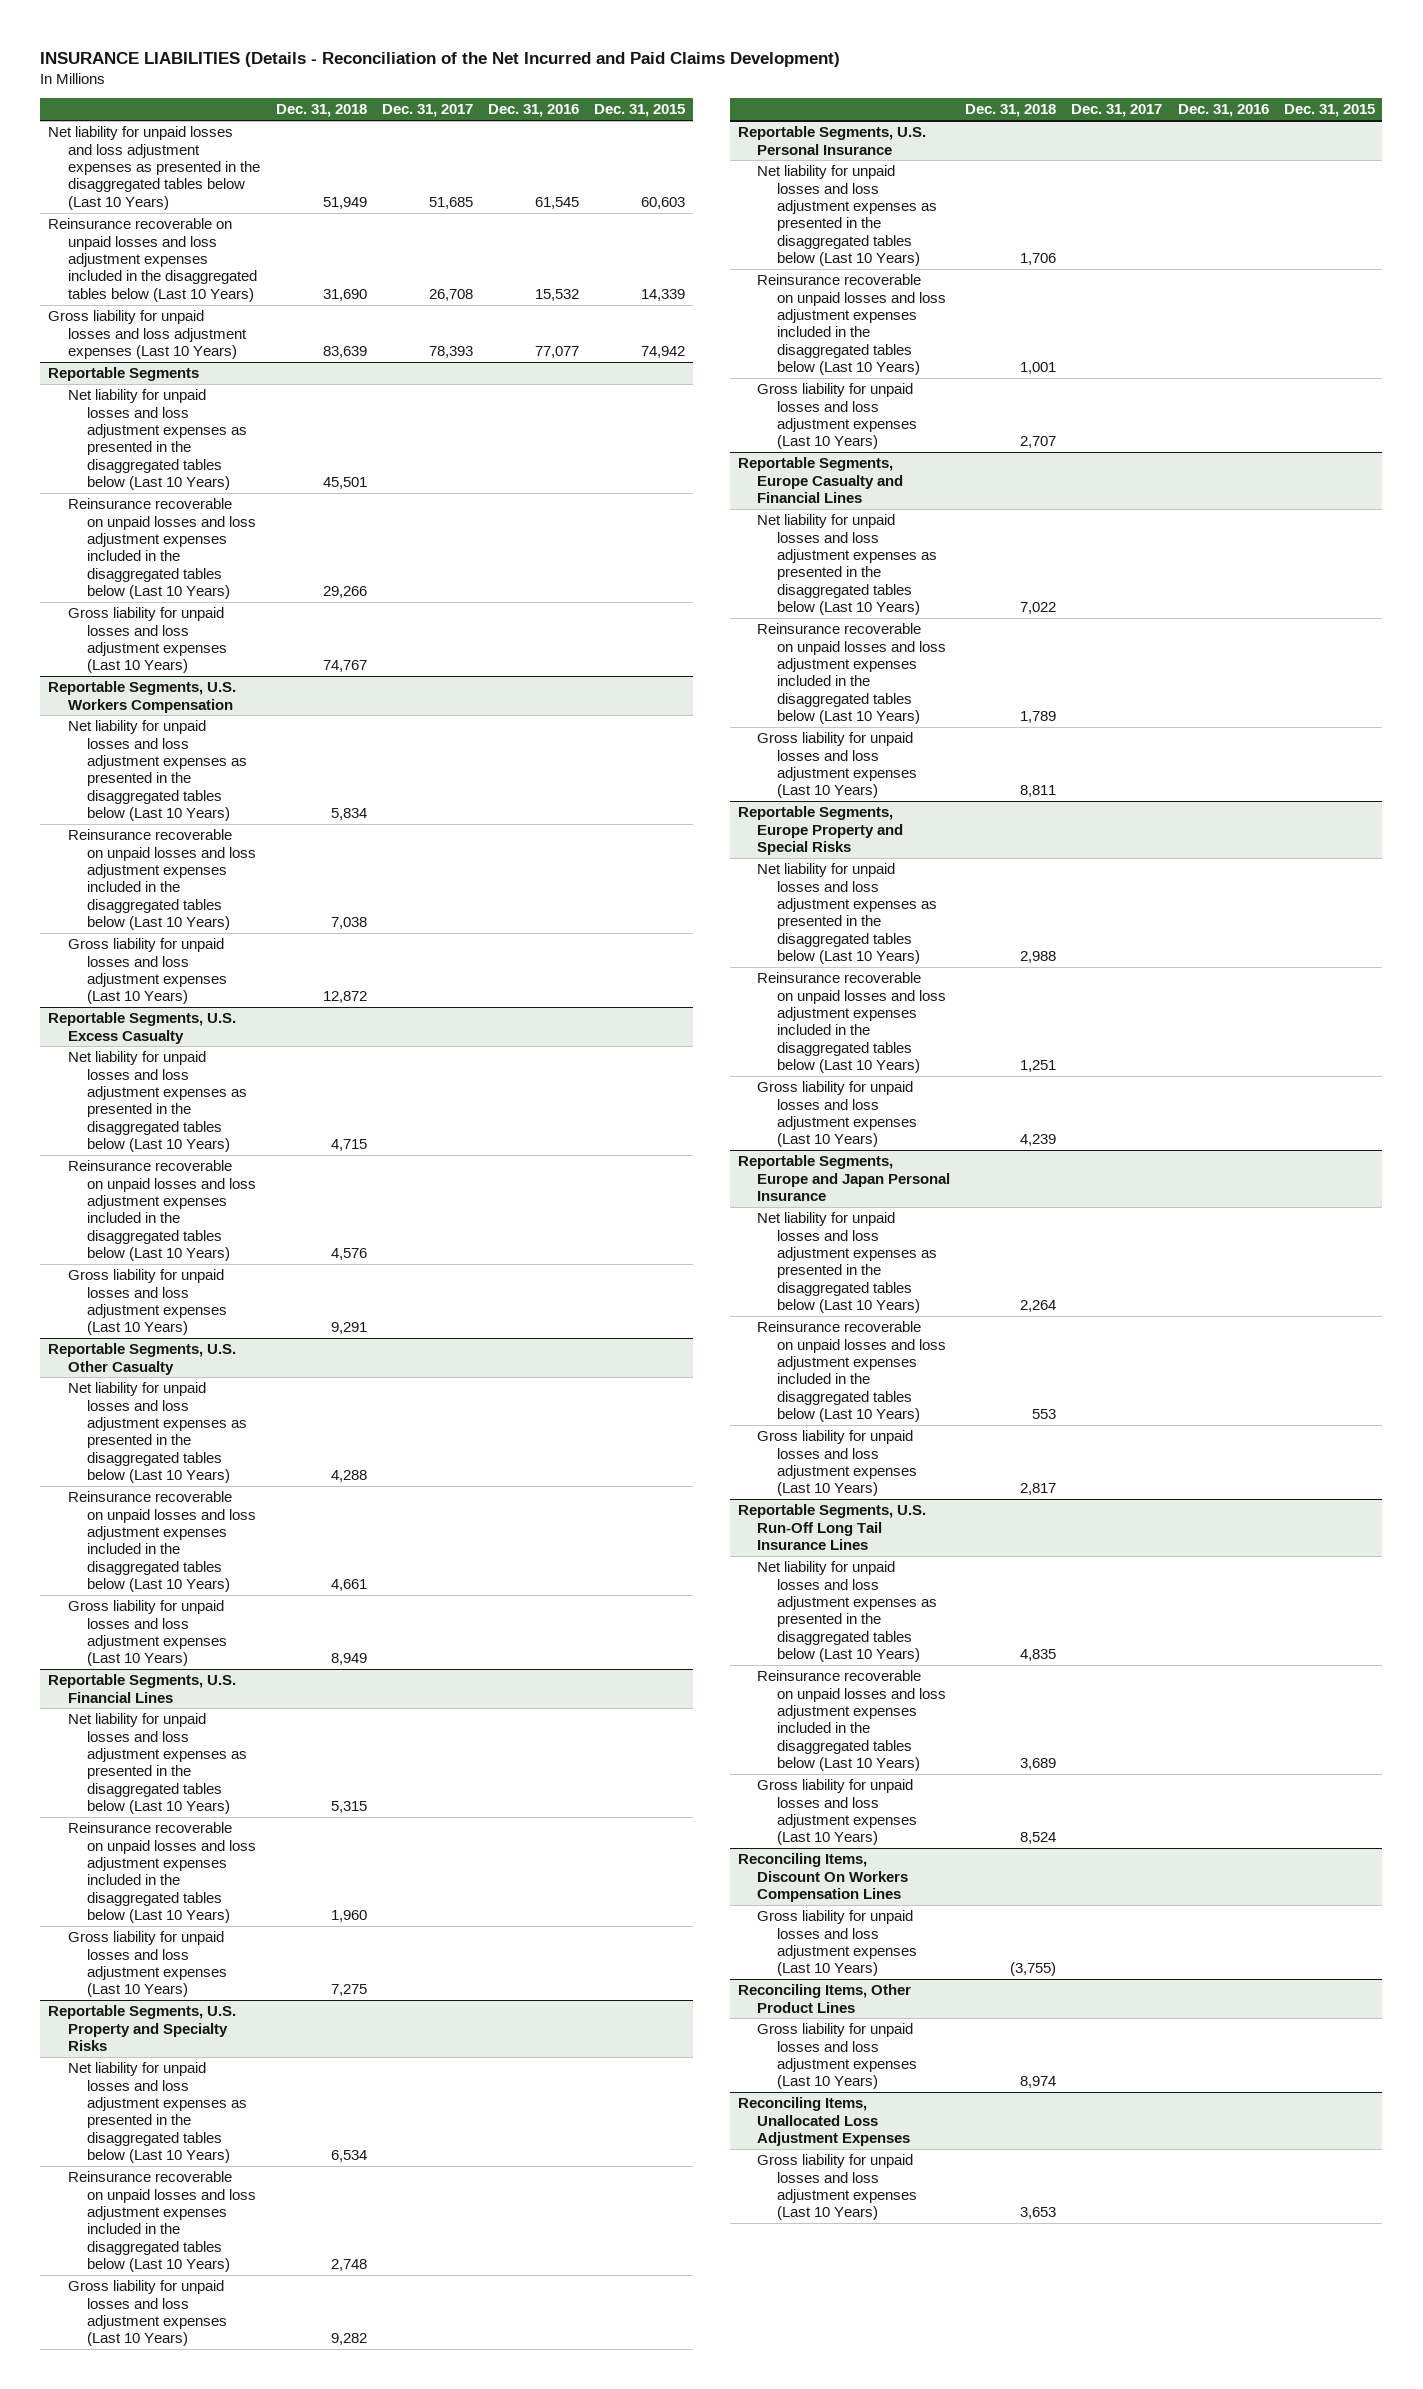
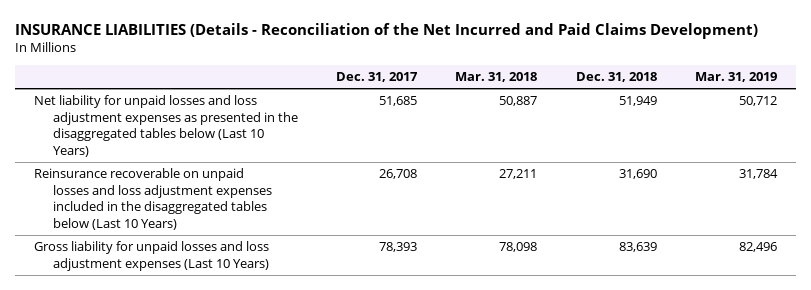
[488,104,580,118] Dec. 31, 2016 -> none
[594,104,686,118] Dec. 31, 2015 -> none
none -> [455,72,538,83] Mar. 31, 2018
none -> [694,72,777,83] Mar. 31, 2019
[48,367,200,382] Reportable Segments -> none
[67,389,248,491] Net liability for unpaid losses and loss adjustment expenses as presented in the disaggregated tables below (Last 10 Years) -> none
[67,498,257,600] Reinsurance recoverable on unpaid losses and loss adjustment expenses included in the disaggregated tables below (Last 10 Years) -> none
[67,607,228,674] Gross liability for unpaid losses and loss adjustment expenses (Last 10 Years) -> none
[48,681,237,713] Reportable Segments, U.S. Workers Compensation -> none
[67,720,248,822] Net liability for unpaid losses and loss adjustment expenses as presented in the disaggregated tables below (Last 10 Years) -> none
[67,829,257,931] Reinsurance recoverable on unpaid losses and loss adjustment expenses included in the disaggregated tables below (Last 10 Years) -> none
[67,938,228,1005] Gross liability for unpaid losses and loss adjustment expenses (Last 10 Years) -> none
[48,1012,237,1044] Reportable Segments, U.S. Excess Casualty -> none
[67,1051,248,1153] Net liability for unpaid losses and loss adjustment expenses as presented in the disaggregated tables below (Last 10 Years) -> none
[67,1160,257,1262] Reinsurance recoverable on unpaid losses and loss adjustment expenses included in the disaggregated tables below (Last 10 Years) -> none
[67,1269,228,1336] Gross liability for unpaid losses and loss adjustment expenses (Last 10 Years) -> none
[48,1343,237,1375] Reportable Segments, U.S. Other Casualty -> none
[67,1382,248,1484] Net liability for unpaid losses and loss adjustment expenses as presented in the disaggregated tables below (Last 10 Years) -> none
[67,1491,257,1593] Reinsurance recoverable on unpaid losses and loss adjustment expenses included in the disaggregated tables below (Last 10 Years) -> none
[67,1600,228,1667] Gross liability for unpaid losses and loss adjustment expenses (Last 10 Years) -> none
[48,1674,237,1703] Reportable Segments, U.S. Financial Lines -> none
[67,1713,248,1815] Net liability for unpaid losses and loss adjustment expenses as presented in the disaggregated tables below (Last 10 Years) -> none
[67,1822,257,1924] Reinsurance recoverable on unpaid losses and loss adjustment expenses included in the disaggregated tables below (Last 10 Years) -> none
[67,1931,228,1998] Gross liability for unpaid losses and loss adjustment expenses (Last 10 Years) -> none
[48,2005,237,2051] Reportable Segments, U.S. Property and Specialty Risks -> none
[67,2062,248,2164] Net liability for unpaid losses and loss adjustment expenses as presented in the disaggregated tables below (Last 10 Years) -> none
[67,2171,257,2273] Reinsurance recoverable on unpaid losses and loss adjustment expenses included in the disaggregated tables below (Last 10 Years) -> none
[67,2280,228,2347] Gross liability for unpaid losses and loss adjustment expenses (Last 10 Years) -> none
[737,126,926,155] Reportable Segments, U.S. Personal Insurance -> none
[757,165,937,267] Net liability for unpaid losses and loss adjustment expenses as presented in the disaggregated tables below (Last 10 Years) -> none
[757,274,946,376] Reinsurance recoverable on unpaid losses and loss adjustment expenses included in the disaggregated tables below (Last 10 Years) -> none
[757,383,917,450] Gross liability for unpaid losses and loss adjustment expenses (Last 10 Years) -> none
[737,457,904,503] Reportable Segments, Europe Casualty and Financial Lines -> none
[757,514,937,616] Net liability for unpaid losses and loss adjustment expenses as presented in the disaggregated tables below (Last 10 Years) -> none
[757,623,946,725] Reinsurance recoverable on unpaid losses and loss adjustment expenses included in the disaggregated tables below (Last 10 Years) -> none
[757,732,917,799] Gross liability for unpaid losses and loss adjustment expenses (Last 10 Years) -> none
[737,806,904,855] Reportable Segments, Europe Property and Special Risks -> none
[757,863,937,965] Net liability for unpaid losses and loss adjustment expenses as presented in the disaggregated tables below (Last 10 Years) -> none
[757,972,946,1074] Reinsurance recoverable on unpaid losses and loss adjustment expenses included in the disaggregated tables below (Last 10 Years) -> none
[757,1081,917,1148] Gross liability for unpaid losses and loss adjustment expenses (Last 10 Years) -> none
[737,1155,951,1201] Reportable Segments, Europe and Japan Personal Insurance -> none
[757,1212,937,1314] Net liability for unpaid losses and loss adjustment expenses as presented in the disaggregated tables below (Last 10 Years) -> none
[757,1321,946,1423] Reinsurance recoverable on unpaid losses and loss adjustment expenses included in the disaggregated tables below (Last 10 Years) -> none
[757,1430,917,1497] Gross liability for unpaid losses and loss adjustment expenses (Last 10 Years) -> none
[737,1504,926,1550] Reportable Segments, U.S. Run-Off Long Tail Insurance Lines -> none
[757,1561,937,1663] Net liability for unpaid losses and loss adjustment expenses as presented in the disaggregated tables below (Last 10 Years) -> none
[757,1670,946,1772] Reinsurance recoverable on unpaid losses and loss adjustment expenses included in the disaggregated tables below (Last 10 Years) -> none
[757,1779,917,1846] Gross liability for unpaid losses and loss adjustment expenses (Last 10 Years) -> none
[737,1853,909,1902] Reconciling Items, Discount On Workers Compensation Lines -> none
[757,1910,917,1977] Gross liability for unpaid losses and loss adjustment expenses (Last 10 Years) -> none
[737,1984,911,2013] Reconciling Items, Other Product Lines -> none
[757,2023,917,2090] Gross liability for unpaid losses and loss adjustment expenses (Last 10 Years) -> none
[737,2097,911,2146] Reconciling Items, Unallocated Loss Adjustment Expenses -> none
[757,2154,917,2221] Gross liability for unpaid losses and loss adjustment expenses (Last 10 Years) -> none

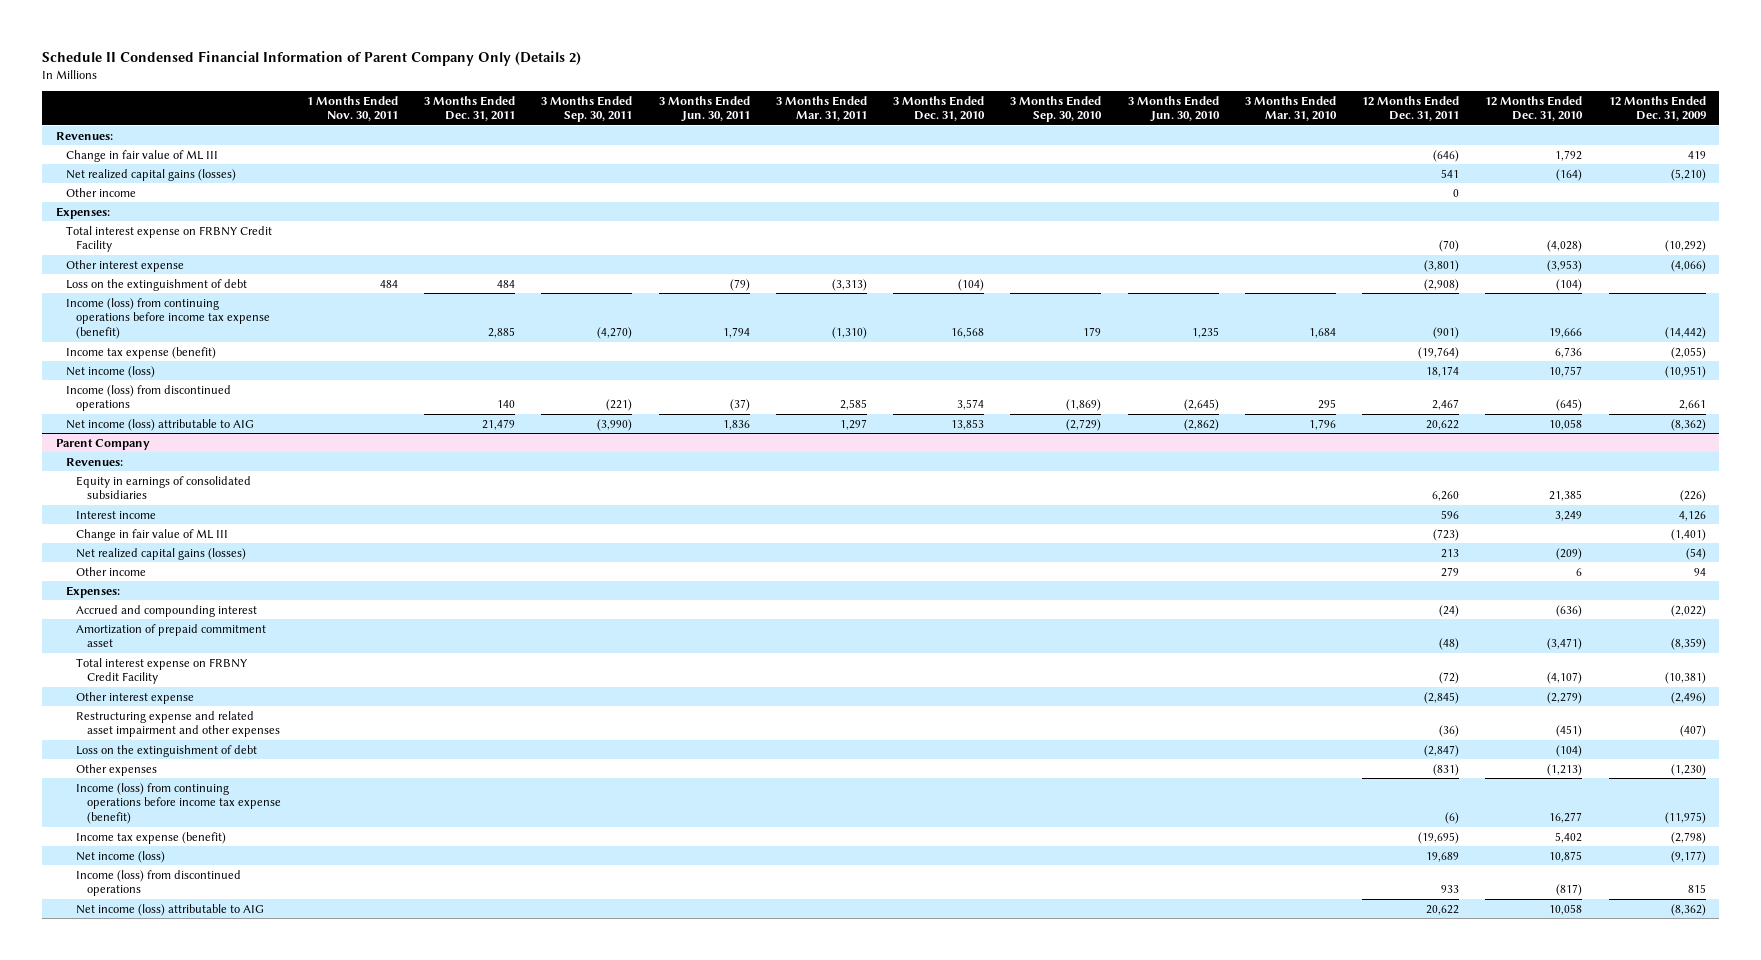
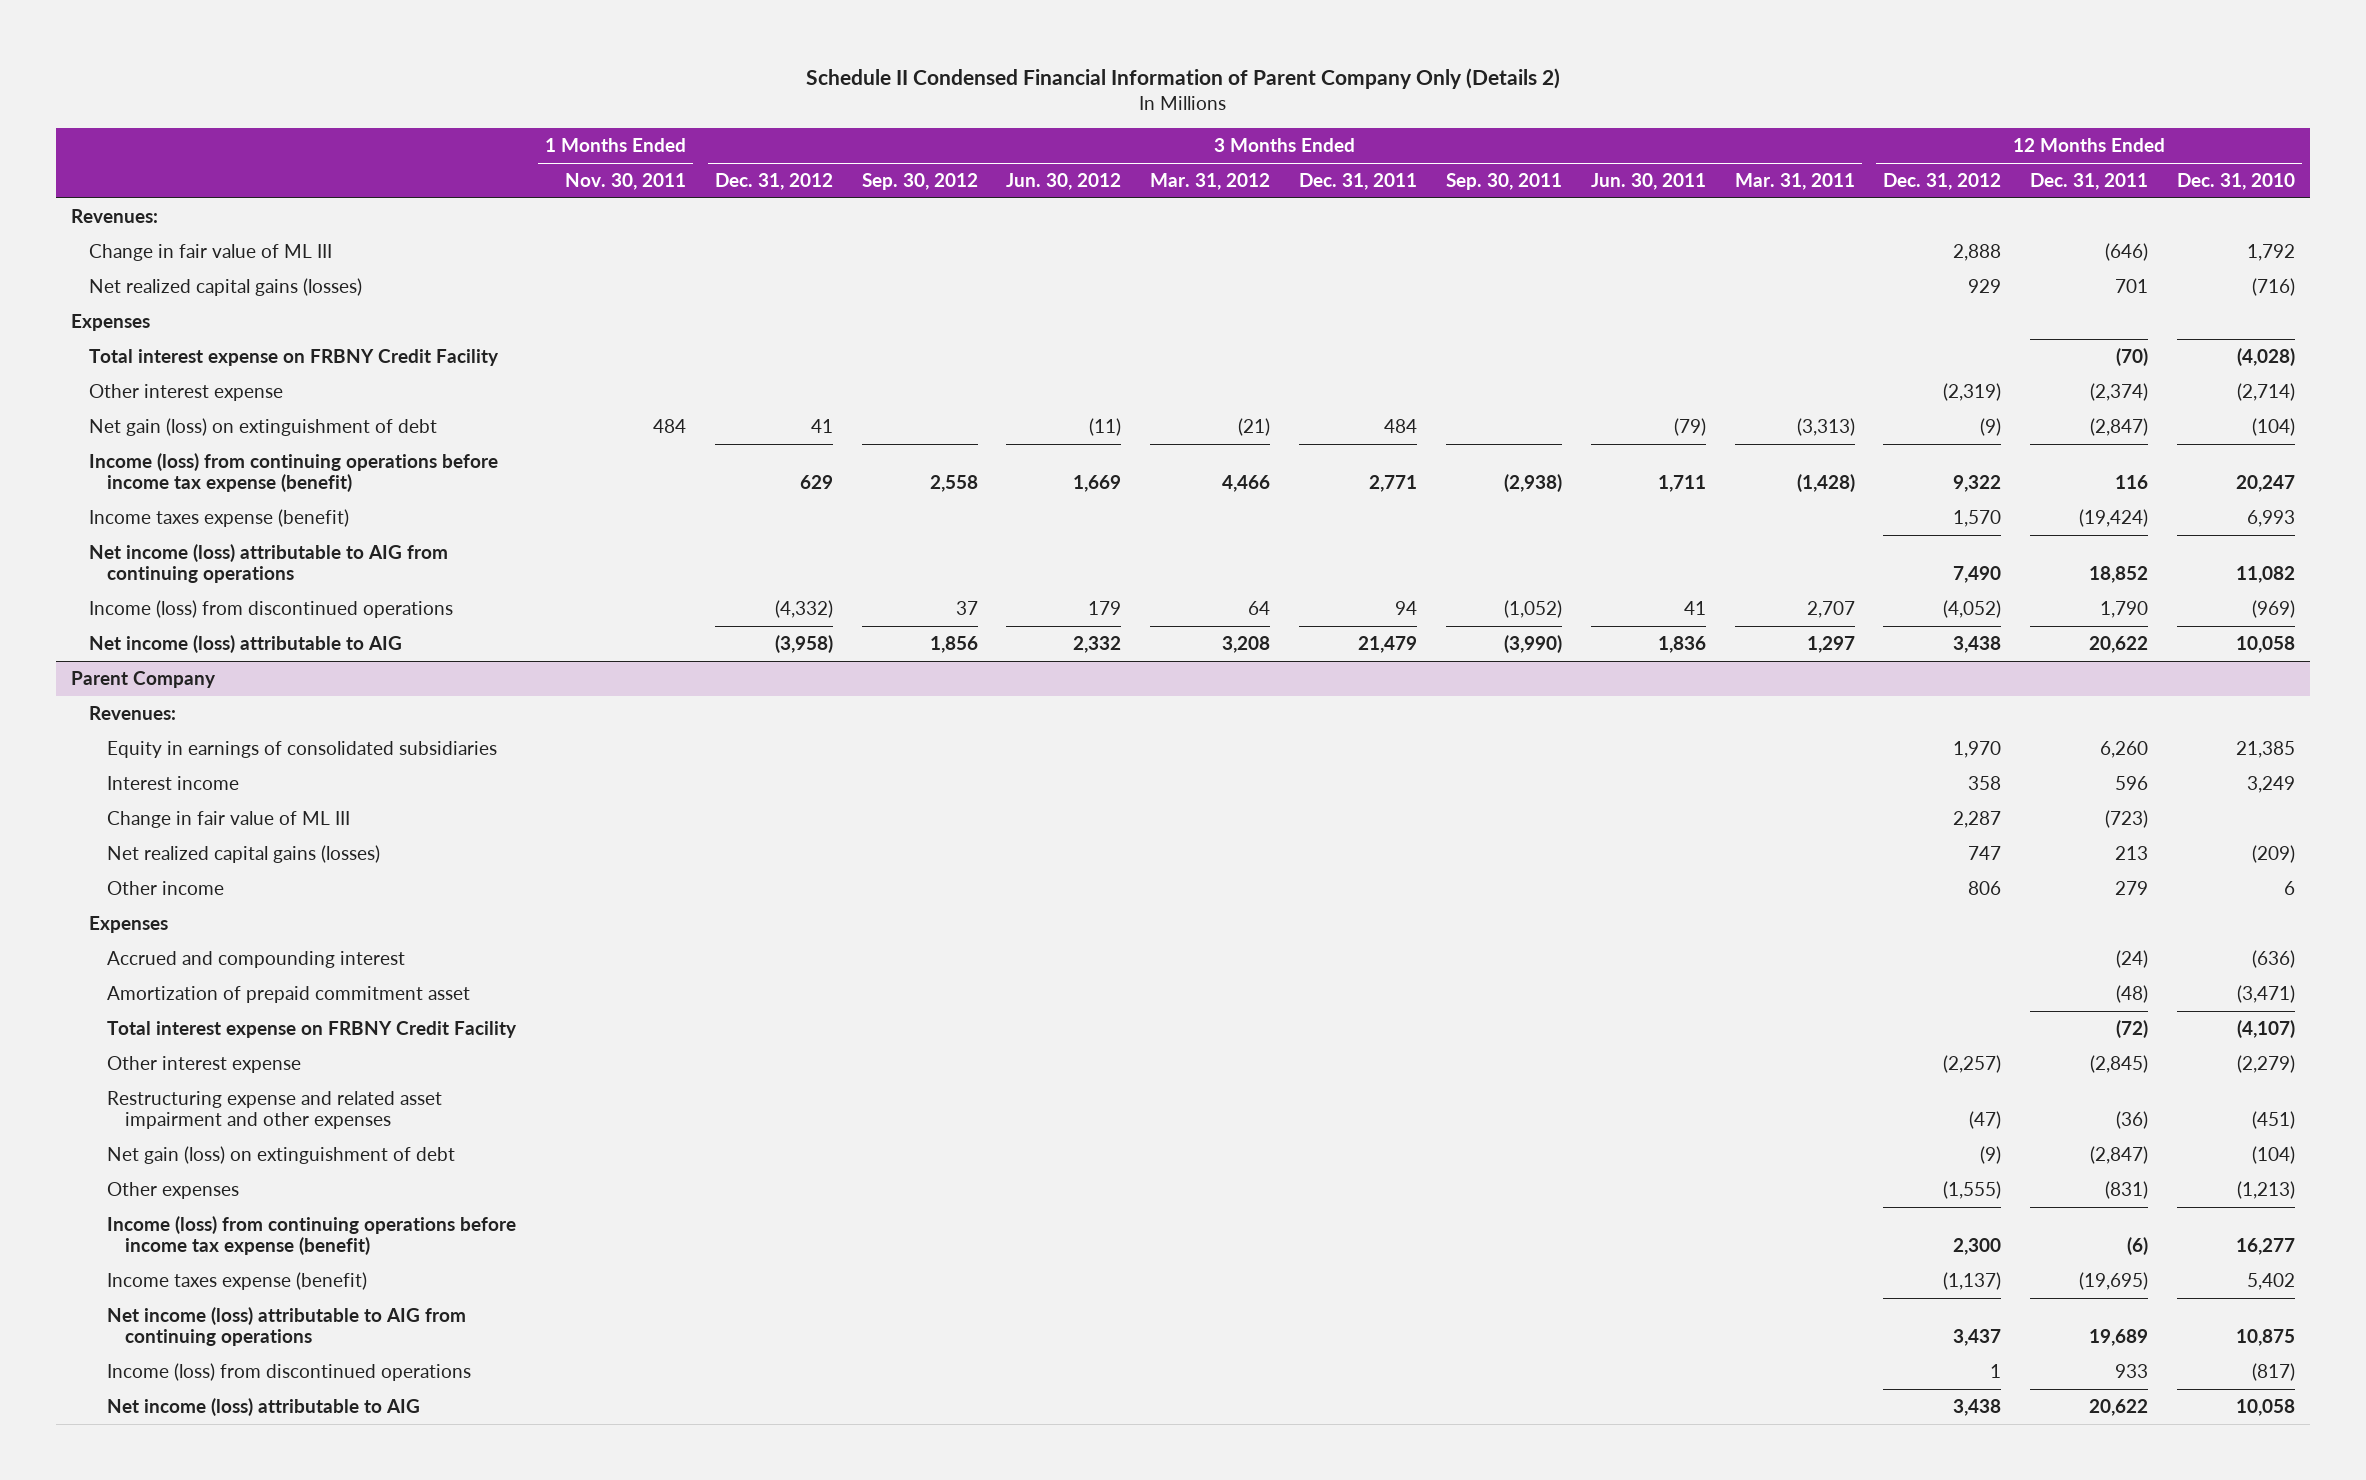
[893,95,986,122] 3 Months Ended Dec. 31, 2010 -> none
[1010,95,1103,123] 3 Months Ended Sep. 30, 2010 -> none
[1127,95,1220,123] 3 Months Ended Jun. 30, 2010 -> none
[1244,95,1337,122] 3 Months Ended Mar. 31, 2010 -> none
[1608,95,1706,122] 12 Months Ended Dec. 31, 2009 -> none
none -> [714,173,833,191] Dec. 31, 2012
none -> [861,173,978,191] Sep. 30, 2012
none -> [1006,173,1122,191] Jun. 30, 2012
none -> [1150,173,1271,191] Mar. 31, 2012
none -> [1883,173,2002,191] Dec. 31, 2012
[65,187,136,197] Other income -> none
[1441,168,1460,178] 541 -> [2115,278,2149,293] 701
[1556,168,1583,181] (164) -> [2252,277,2296,296] (716)
[55,206,110,219] Expenses: -> [70,313,150,331] Expenses
[1424,259,1460,272] (3,801) -> [2090,382,2149,401] (2,374)
[1547,259,1583,272] (3,953) -> [2237,382,2296,401] (2,714)
[65,278,247,291] Loss on the extinguishment of debt -> [89,417,438,436] Net gain (loss) on extinguishment of debt
[1424,278,1460,291] (2,908) -> [2090,417,2149,436] (2,847)
[488,326,516,338] 2,885 -> [1369,475,1418,493] 2,771
[597,326,633,339] (4,270) -> [1503,474,1562,493] (2,938)
[722,326,750,338] 1,794 -> [1657,475,1706,493] 1,711
[831,326,867,339] (1,310) -> [1796,474,1855,493] (1,428)
[1433,326,1460,339] (901) -> [2115,475,2149,490] 116
[1549,327,1583,338] 19,666 -> [2236,475,2296,493] 20,247
[65,346,216,359] Income tax expense (benefit) -> [89,508,350,527] Income taxes expense (benefit)
[1418,346,1460,359] (19,764) -> [2079,508,2149,527] (19,424)
[1555,346,1583,358] 6,736 -> [2247,509,2296,527] 6,993
[65,365,155,378] Net income (loss) -> [89,543,449,584] Net income (loss) attributable to AIG from continuing operations
[1426,365,1460,377] 18,174 -> [2089,566,2149,584] 18,852
[1549,365,1583,377] 10,757 -> [2236,566,2296,584] 11,082
[497,400,516,409] 140 -> [1395,600,1418,615] 94
[606,399,633,412] (221) -> [1503,599,1562,618] (1,052)
[729,399,750,412] (37) -> [1683,600,1706,615] 41
[839,399,867,411] 2,585 -> [1806,600,1855,618] 2,707
[1432,399,1460,411] 2,467 -> [2100,600,2149,618] 1,790
[1556,399,1583,412] (645) -> [2252,599,2296,618] (969)
[65,585,120,598] Expenses: -> [89,915,169,933] Expenses
[76,744,258,757] Loss on the extinguishment of debt -> [107,1145,456,1164] Net gain (loss) on extinguishment of debt
[76,831,227,844] Income tax expense (benefit) -> [107,1271,368,1290] Income taxes expense (benefit)
[76,850,166,863] Net income (loss) -> [107,1306,467,1347] Net income (loss) attributable to AIG from continuing operations

